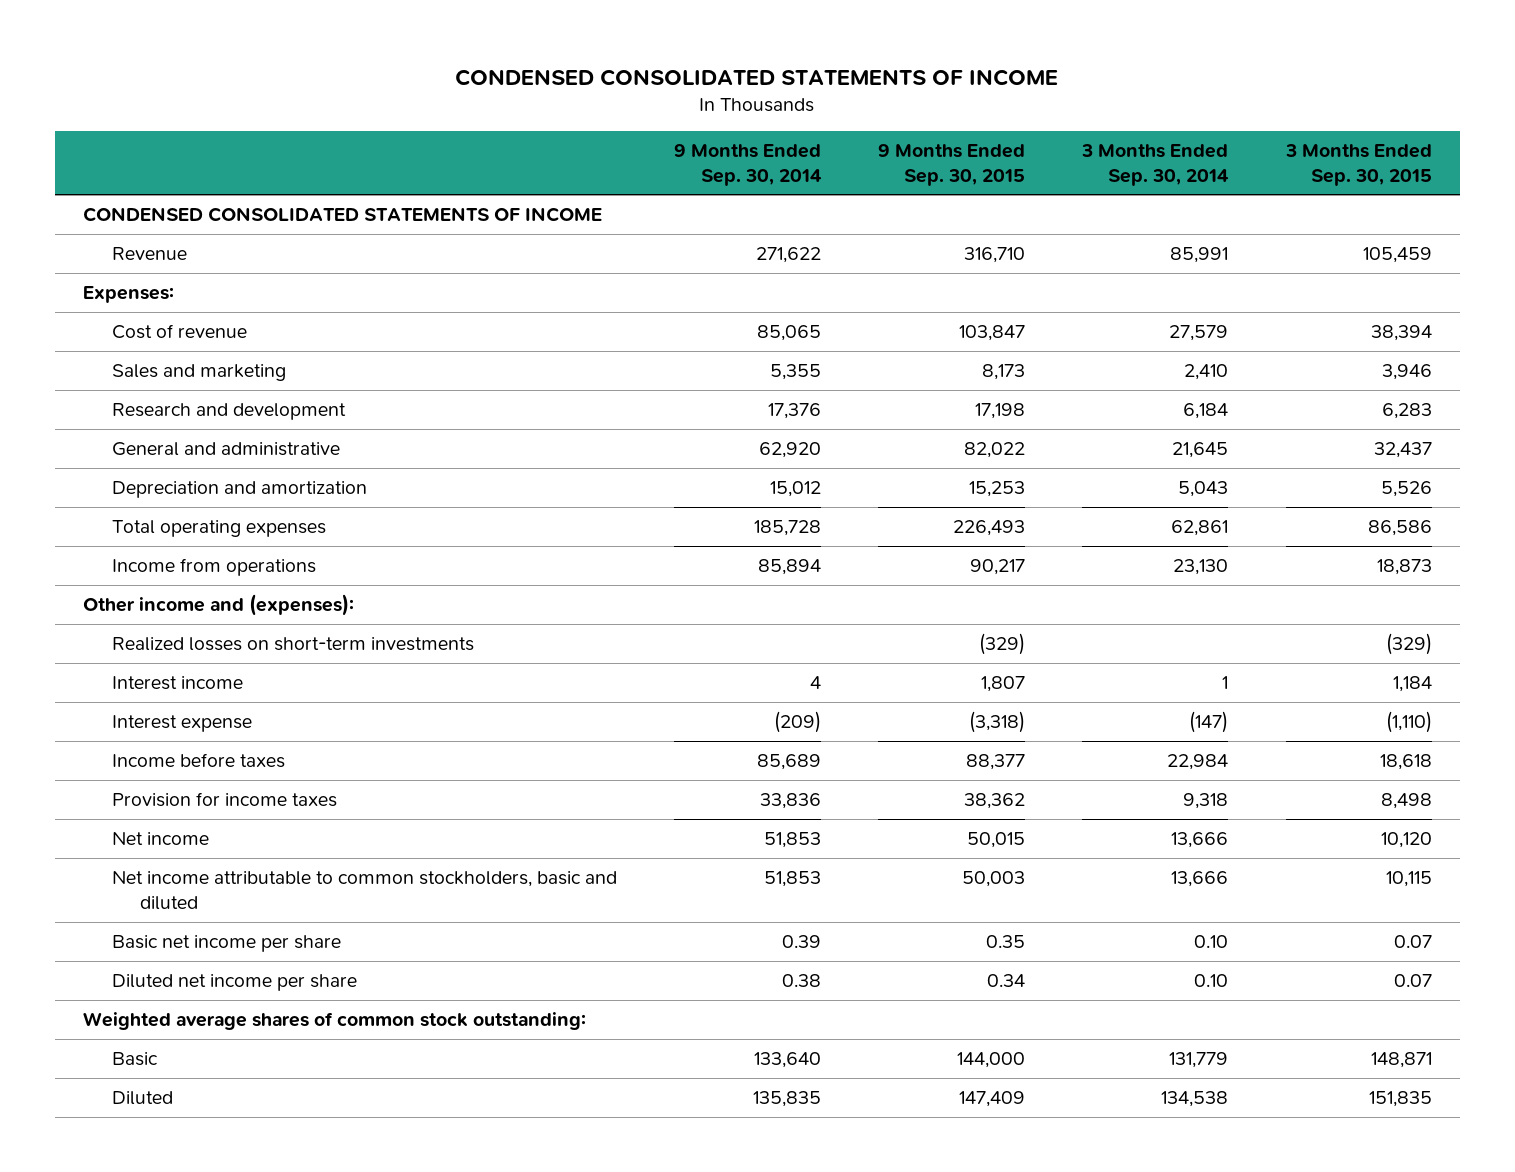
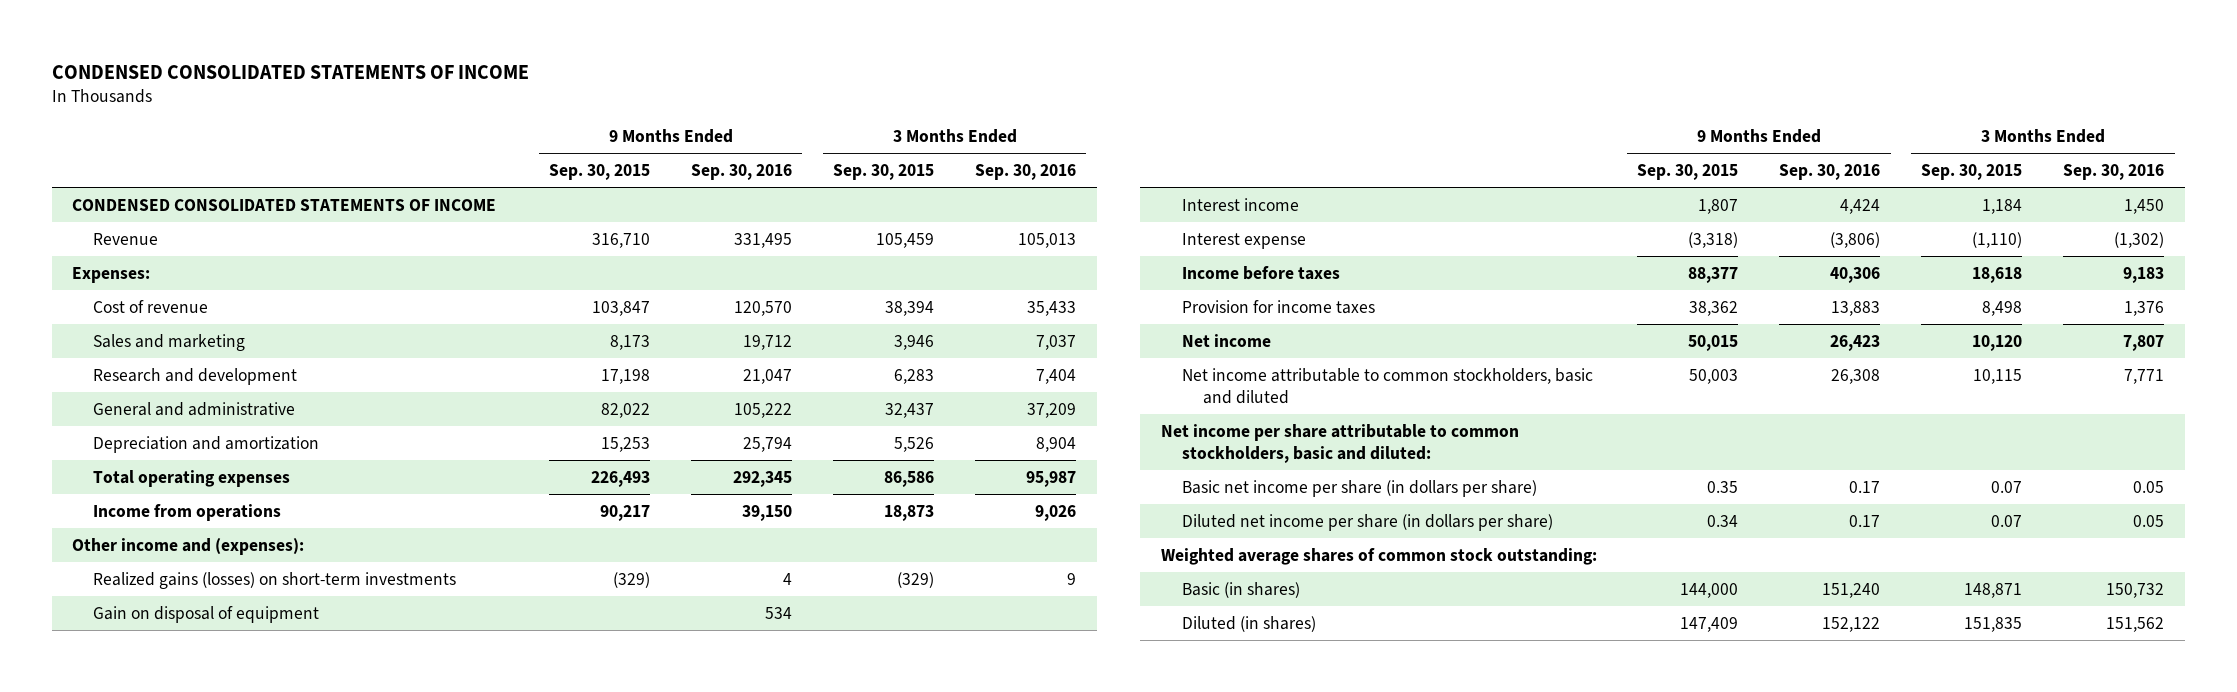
[673,143,822,186] 9 Months Ended Sep. 30, 2014 -> none
[1081,143,1230,186] 3 Months Ended Sep. 30, 2014 -> none
none -> [691,164,793,181] Sep. 30, 2016
none -> [975,164,1077,181] Sep. 30, 2016
[111,636,474,651] Realized losses on short-term investments -> [93,571,457,589] Realized gains (losses) on short-term investments
none -> [93,605,320,623] Gain on disposal of equipment
none -> [1160,423,1519,463] Net income per share attributable to common stockholders, basic and diluted:
[111,934,341,952] Basic net income per share -> [1181,479,1537,497] Basic net income per share (in dollars per share)
[111,973,357,991] Diluted net income per share -> [1181,513,1553,531] Diluted net income per share (in dollars per share)
[111,1051,158,1066] Basic -> [1181,581,1300,598] Basic (in shares)
[111,1090,173,1105] Diluted -> [1181,615,1316,632] Diluted (in shares)

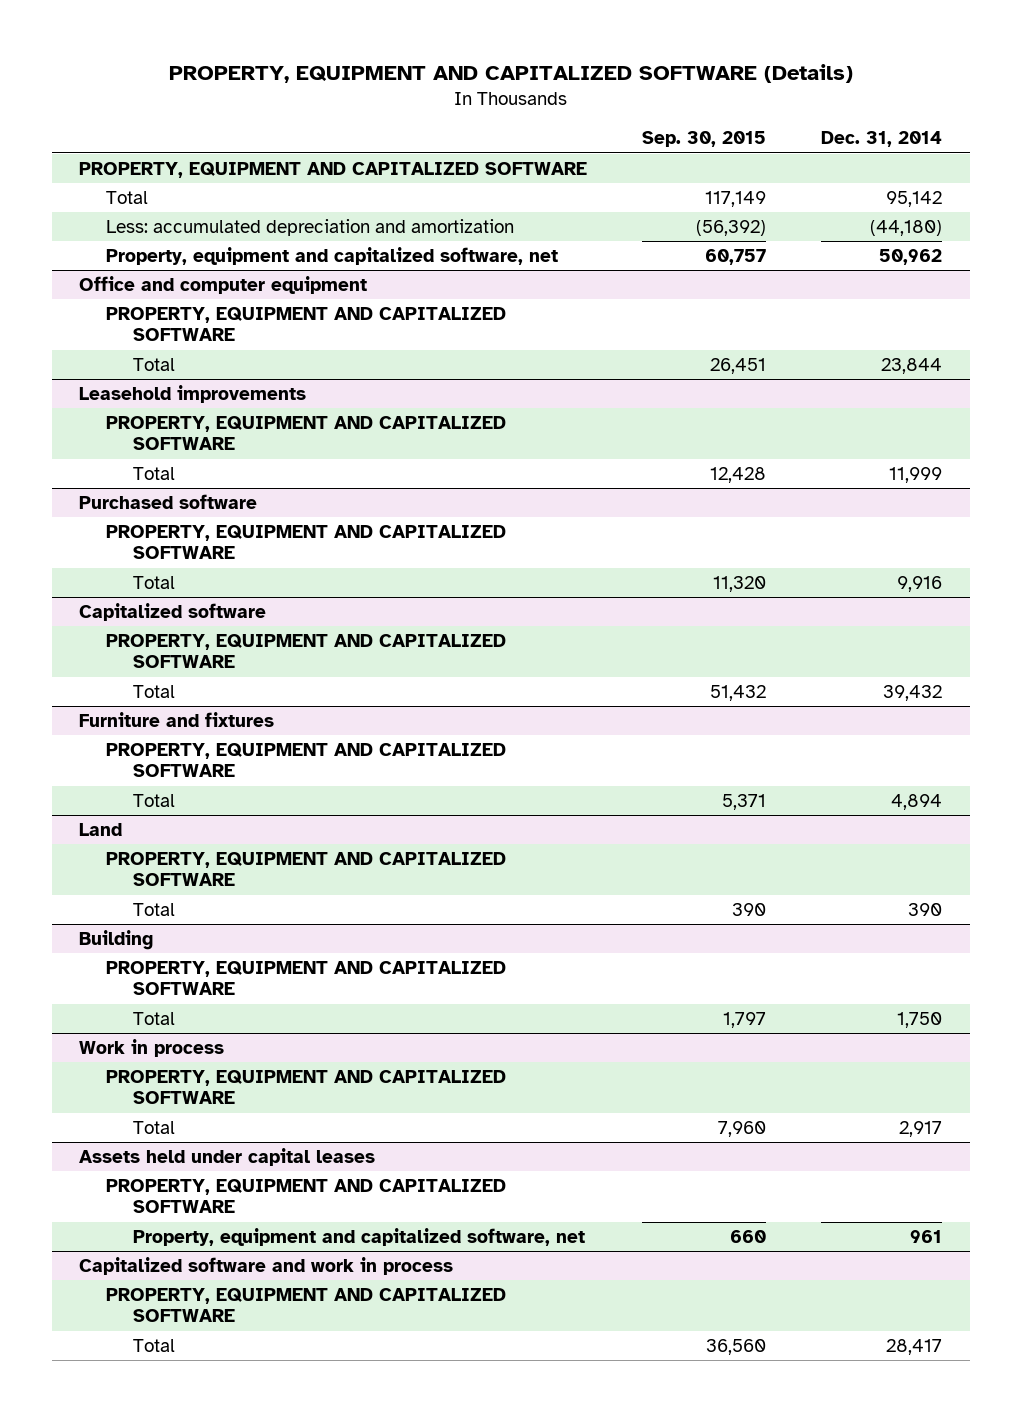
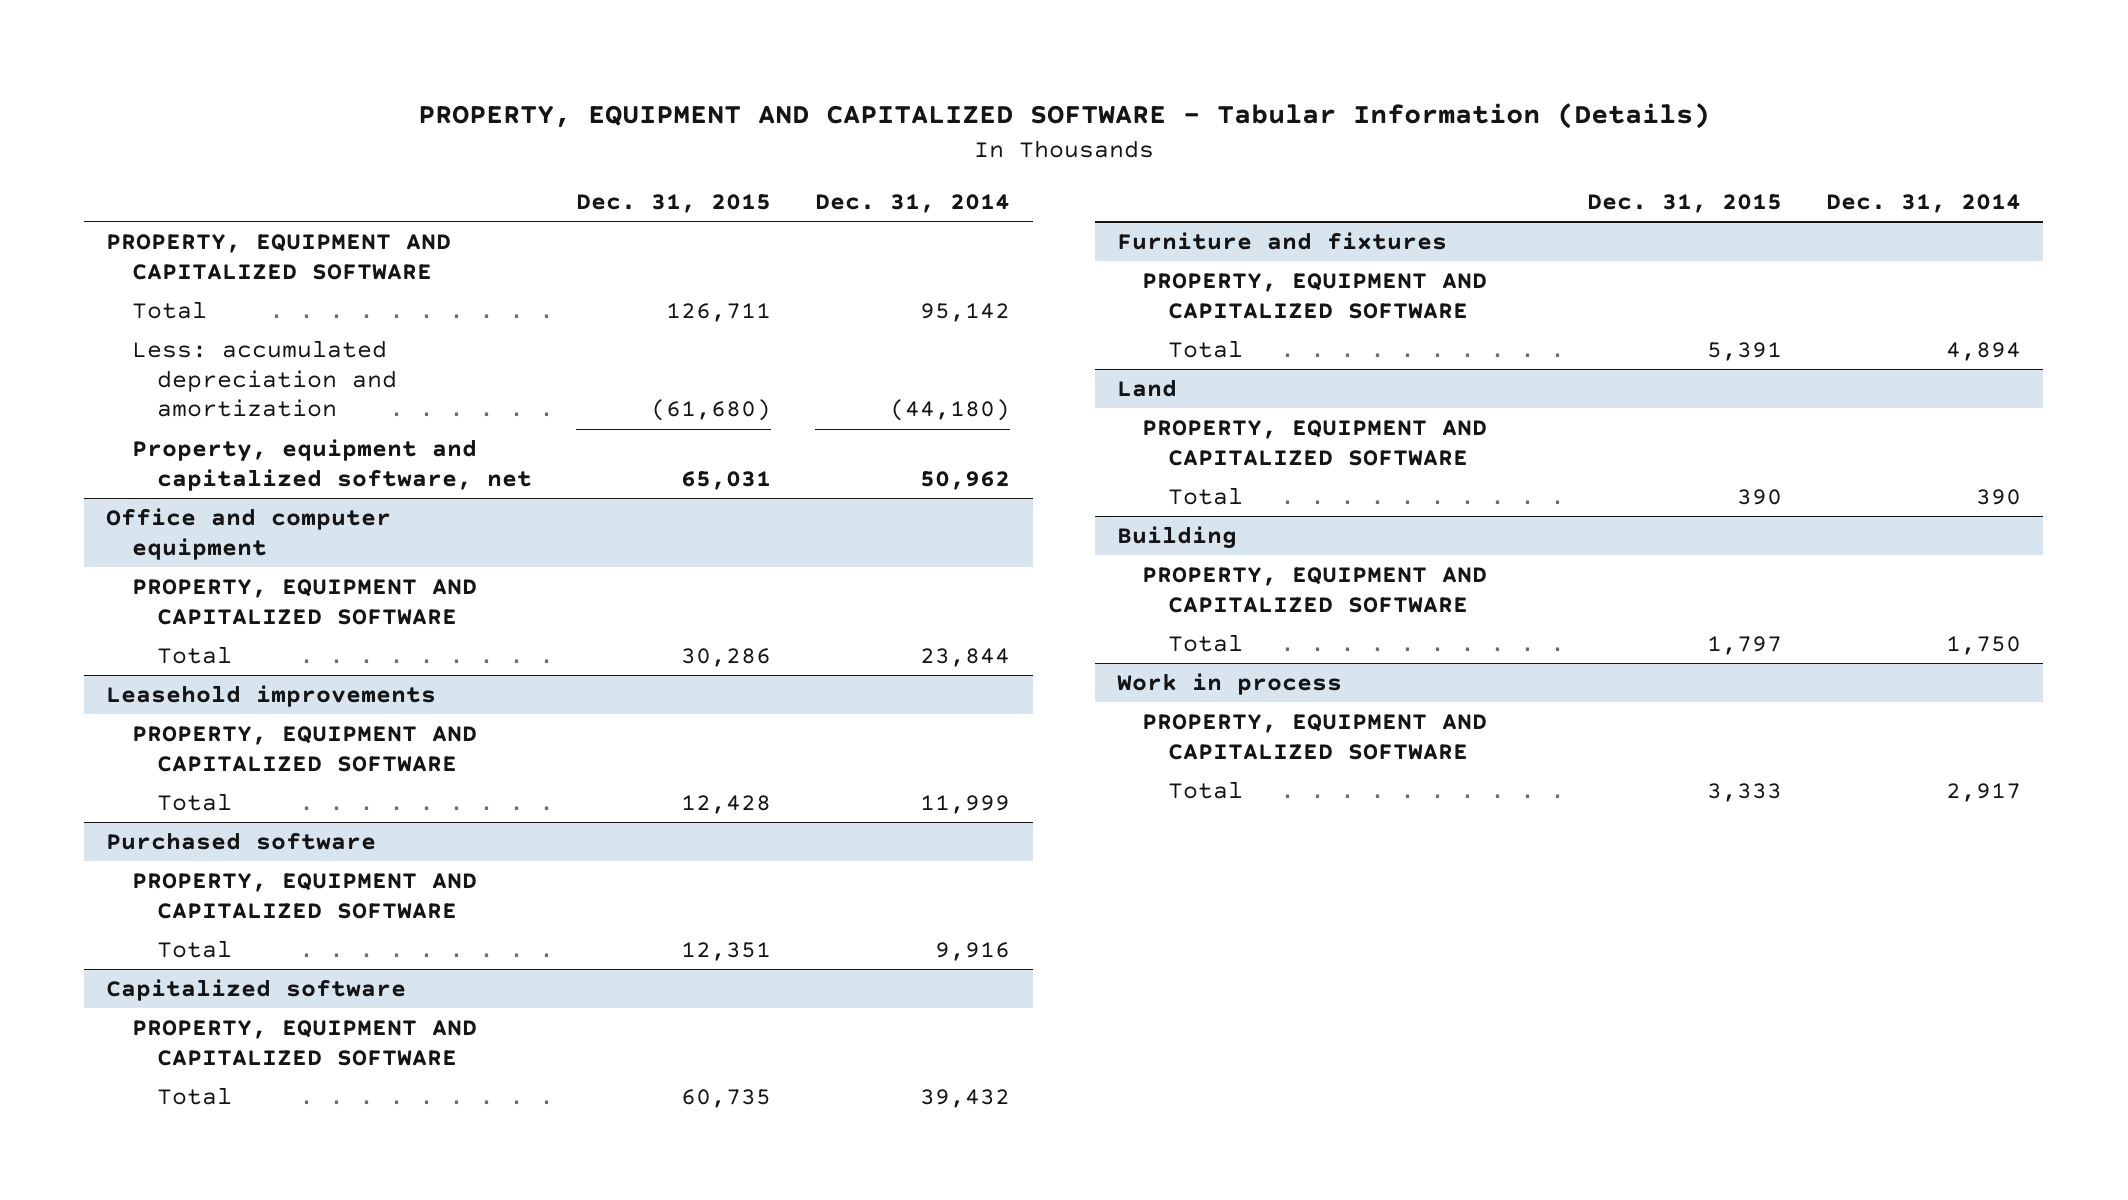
[168,64,853,84] PROPERTY, EQUIPMENT AND CAPITALIZED SOFTWARE (Details) -> [417,103,1710,130] PROPERTY, EQUIPMENT AND CAPITALIZED SOFTWARE - Tabular Information (Details)
[642,131,767,148] Sep. 30, 2015 -> none
none -> [576,193,772,213] Dec. 31, 2015
[79,1147,376,1166] Assets held under capital leases -> none
[106,1178,507,1214] PROPERTY, EQUIPMENT AND CAPITALIZED SOFTWARE -> none
[133,1227,586,1246] Property, equipment and capitalized software, net -> none
[79,1256,454,1275] Capitalized software and work in process -> none
[106,1287,507,1323] PROPERTY, EQUIPMENT AND CAPITALIZED SOFTWARE -> none
[133,1338,176,1352] Total -> none

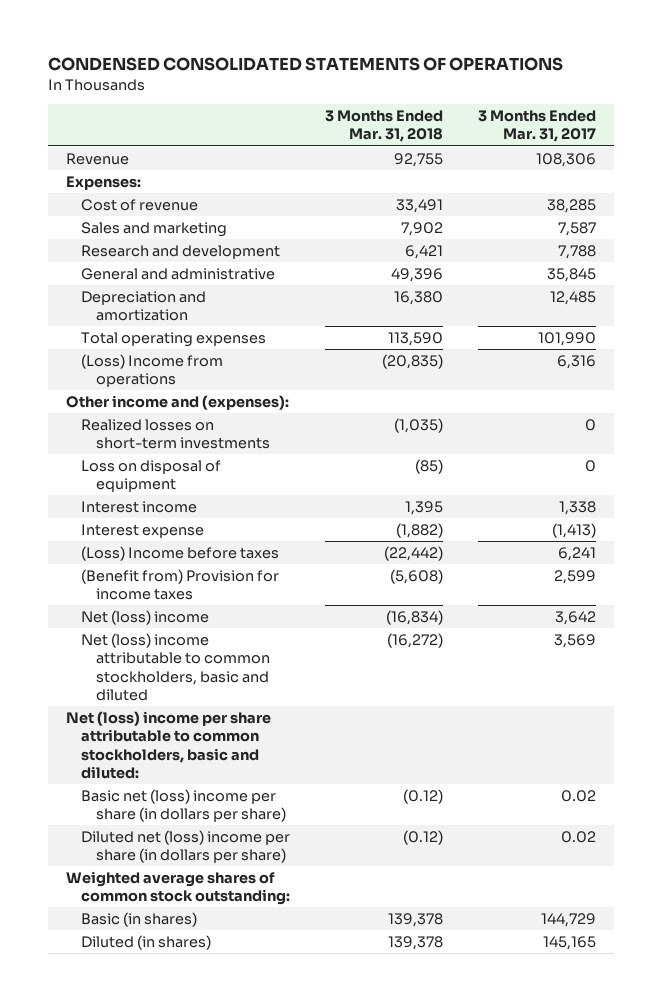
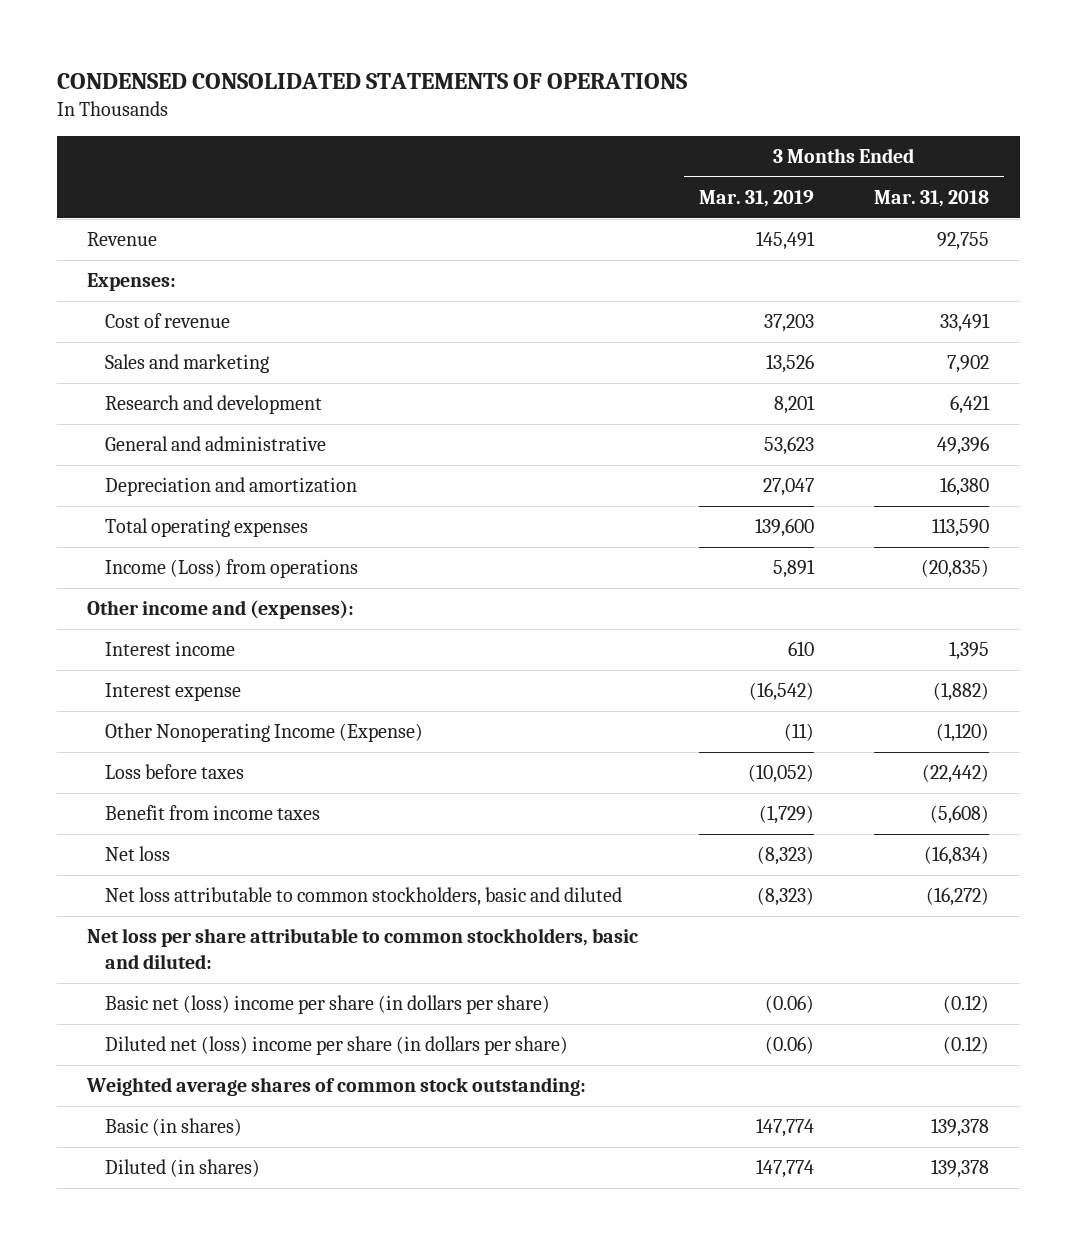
[478,110,597,143] 3 Months Ended Mar. 31, 2017 -> none
none -> [698,190,814,208] Mar. 31, 2019
[80,353,223,388] (Loss) Income from operations -> [104,559,358,579] Income (Loss) from operations
[80,418,271,450] Realized losses on short-term investments -> none
[80,459,221,493] Loss on disposal of equipment -> none
none -> [104,723,423,743] Other Nonoperating Income (Expense)
[80,545,279,561] (Loss) Income before taxes -> [104,764,244,780] Loss before taxes
[80,568,279,601] (Benefit from) Provision for income taxes -> [104,805,320,821] Benefit from income taxes
[80,609,209,625] Net (loss) income -> [104,846,170,862] Net loss
[80,632,271,701] Net (loss) income attributable to common stockholders, basic and diluted -> [104,887,622,907] Net loss attributable to common stockholders, basic and diluted
[65,710,271,779] Net (loss) income per share attributable to common stockholders, basic and diluted: -> [87,928,639,970] Net loss per share attributable to common stockholders, basic and diluted:

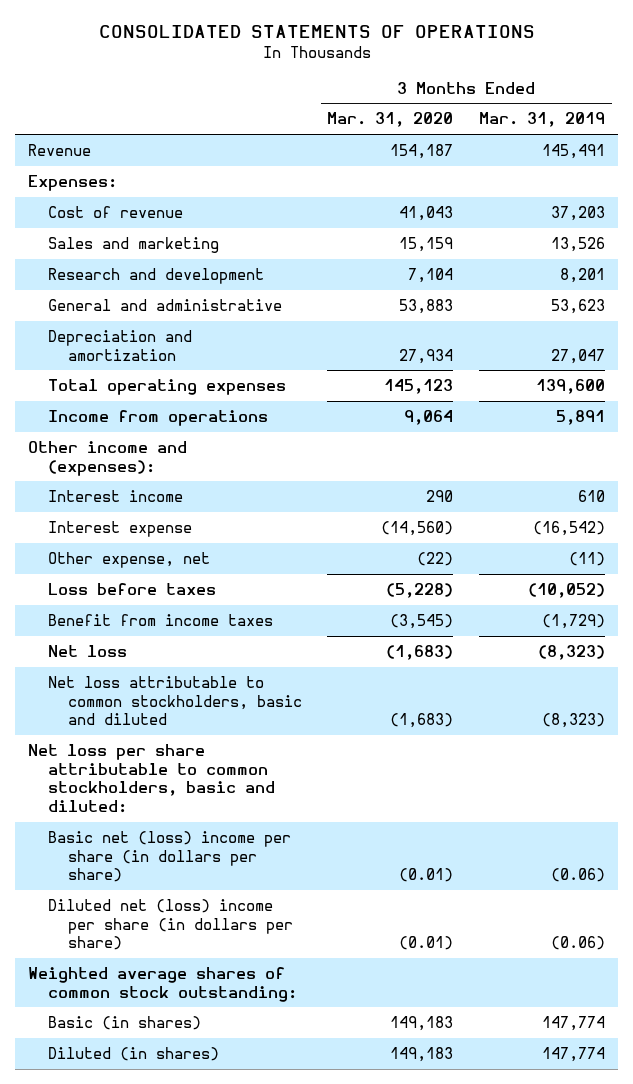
[57,72,688,89] CONDENSED CONSOLIDATED STATEMENTS OF OPERATIONS -> [98,25,535,39] CONSOLIDATED STATEMENTS OF OPERATIONS
[874,190,990,208] Mar. 31, 2018 -> none
none -> [327,112,454,128] Mar. 31, 2020
[104,559,358,579] Income (Loss) from operations -> [47,409,268,426] Income from operations
[104,723,423,743] Other Nonoperating Income (Expense) -> [47,551,210,568] Other expense, net

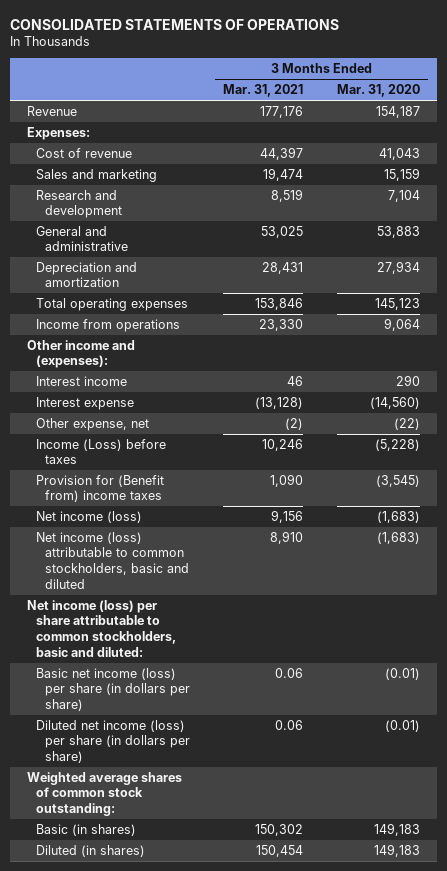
[479,112,606,128] Mar. 31, 2019 -> none
none -> [223,84,304,98] Mar. 31, 2021
[47,582,216,595] Loss before taxes -> [35,438,166,465] Income (Loss) before taxes
[47,613,273,626] Benefit from income taxes -> [35,474,164,503] Provision for (Benefit from) income taxes
[47,644,127,657] Net loss -> [35,510,142,523] Net income (loss)
[47,675,302,726] Net loss attributable to common stockholders, basic and diluted -> [35,531,189,589] Net income (loss) attributable to common stockholders, basic and diluted
[28,743,275,814] Net loss per share attributable to common stockholders, basic and diluted: -> [27,599,176,657] Net income (loss) per share attributable to common stockholders, basic and diluted:
[47,830,291,883] Basic net (loss) income per share (in dollars per share) -> [35,667,190,712] Basic net income (loss) per share (in dollars per share)
[47,898,293,951] Diluted net (loss) income per share (in dollars per share) -> [35,719,190,764] Diluted net income (loss) per share (in dollars per share)

